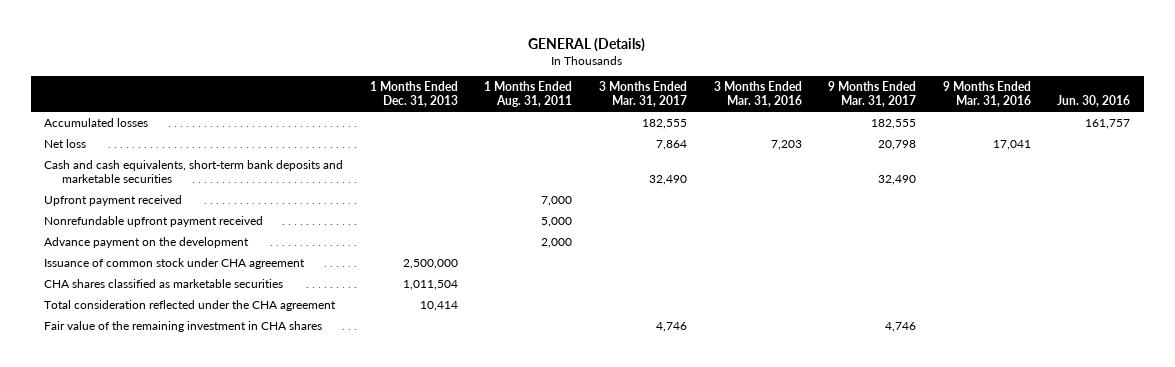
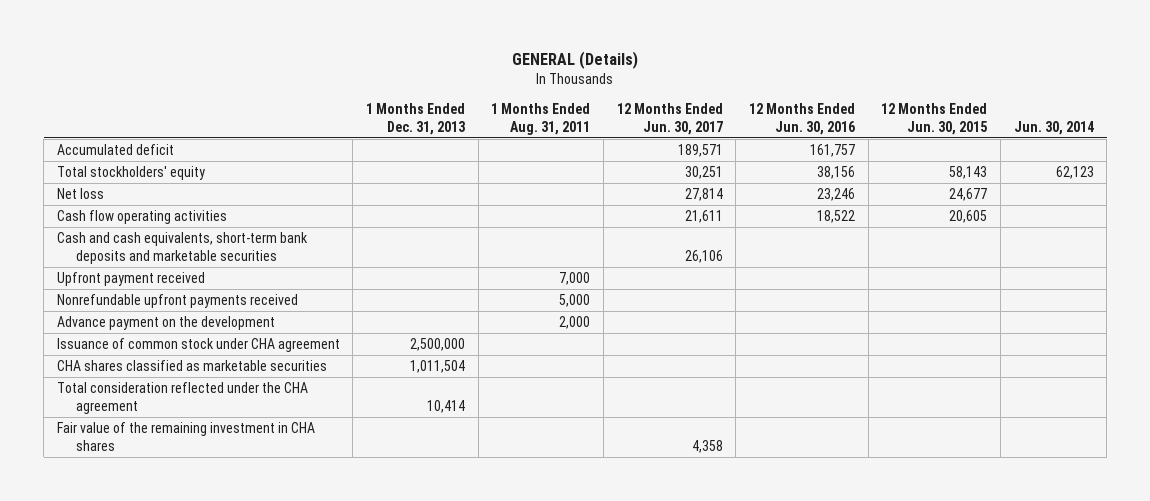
[599,80,688,107] 3 Months Ended Mar. 31, 2017 -> none
[713,80,802,107] 3 Months Ended Mar. 31, 2016 -> none
[828,80,917,107] 9 Months Ended Mar. 31, 2017 -> none
[942,80,1031,107] 9 Months Ended Mar. 31, 2016 -> none
[1057,94,1131,107] Jun. 30, 2016 -> none
none -> [616,103,723,135] 12 Months Ended Jun. 30, 2017
none -> [748,103,855,135] 12 Months Ended Jun. 30, 2016
none -> [881,103,988,135] 12 Months Ended Jun. 30, 2015
none -> [1013,120,1094,135] Jun. 30, 2014
[44,117,149,127] Accumulated losses -> [56,144,174,156] Accumulated deficit
none -> [56,166,205,181] Total stockholders' equity
none -> [56,210,227,225] Cash flow operating activities
[44,215,264,227] Nonrefundable upfront payment received -> [56,294,298,309] Nonrefundable upfront payments received

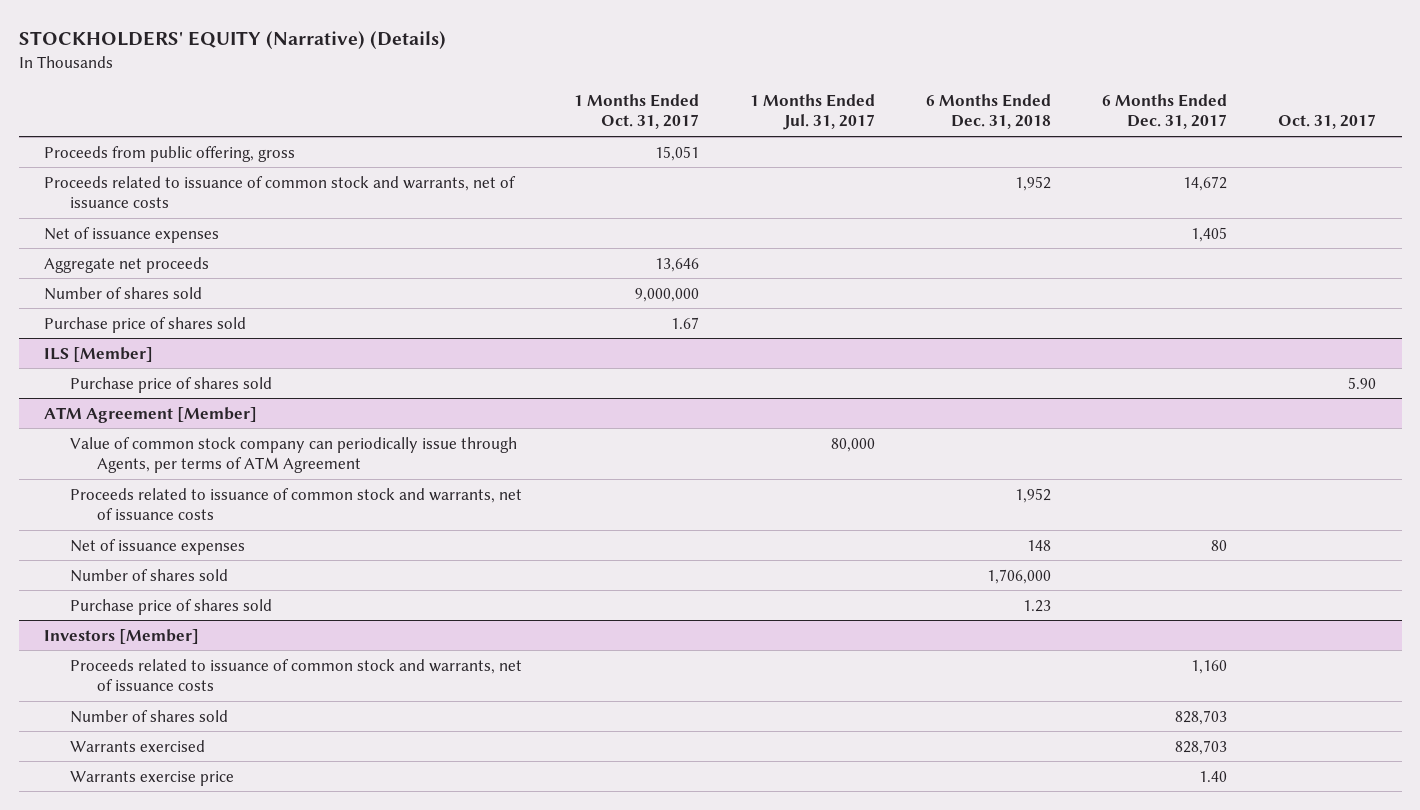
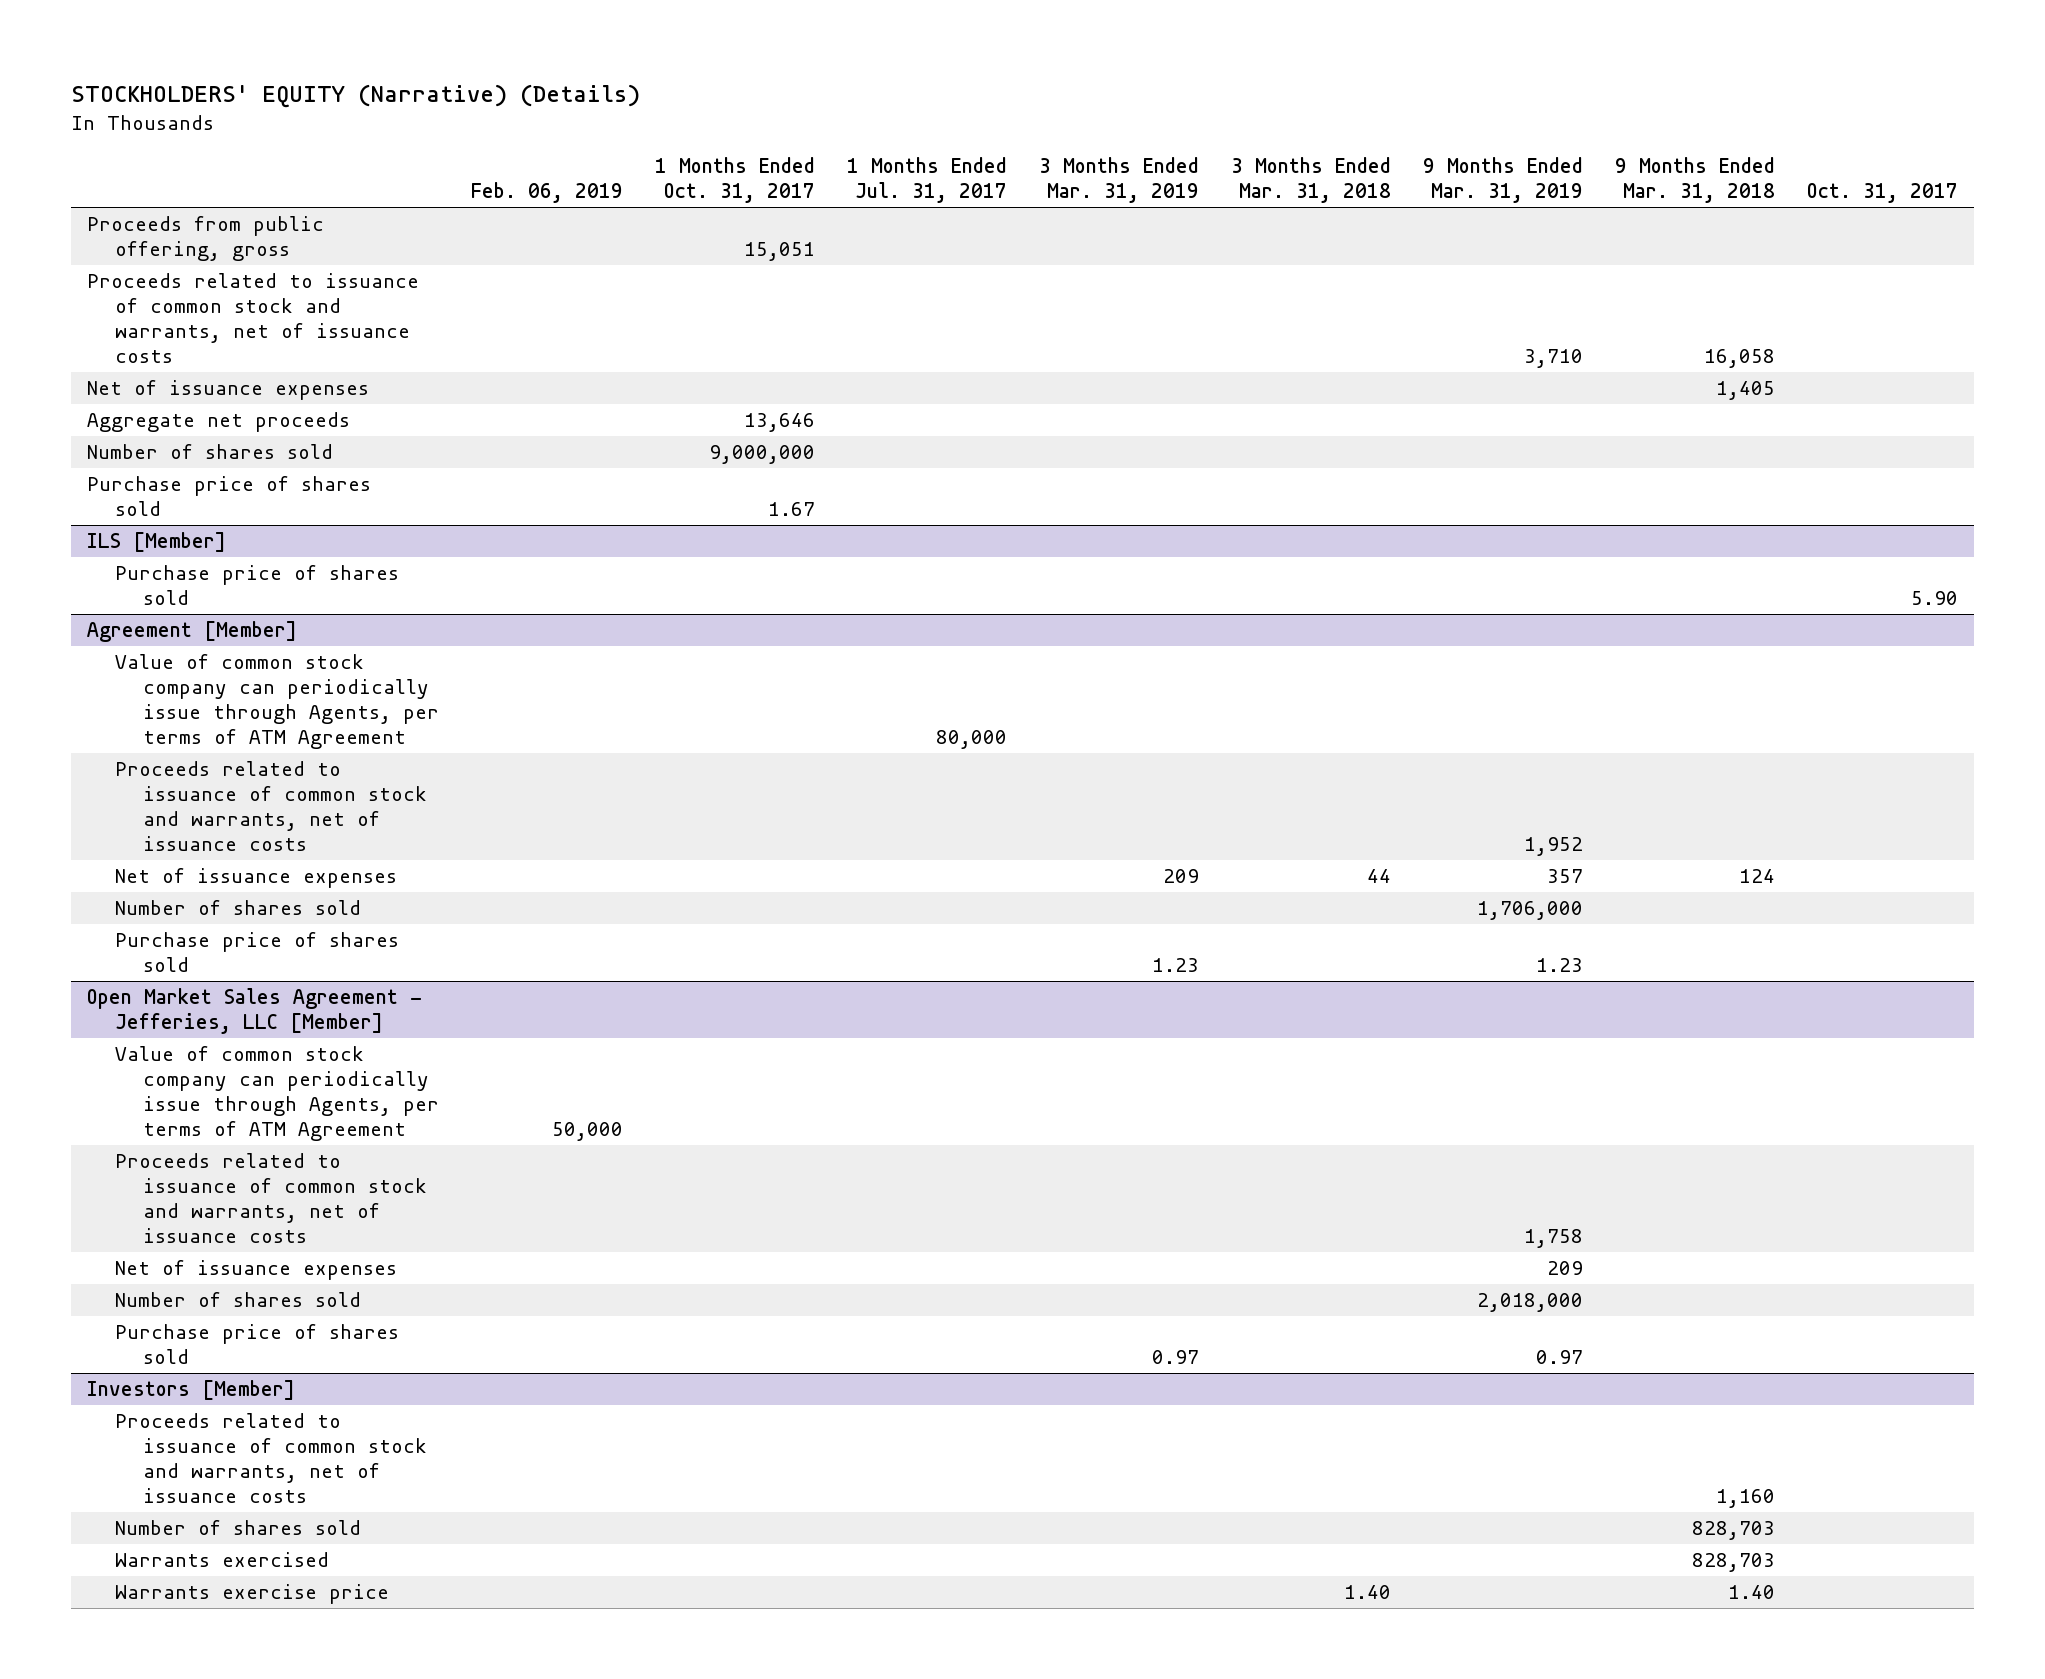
[925,94,1051,130] 6 Months Ended Dec. 31, 2018 -> none
[1101,94,1227,130] 6 Months Ended Dec. 31, 2017 -> none
none -> [471,182,624,204] Feb. 06, 2019
none -> [1039,157,1200,204] 3 Months Ended Mar. 31, 2019
none -> [1231,157,1392,204] 3 Months Ended Mar. 31, 2018
none -> [1423,157,1584,204] 9 Months Ended Mar. 31, 2019
none -> [1615,157,1776,204] 9 Months Ended Mar. 31, 2018
[44,406,258,423] ATM Agreement [Member] -> [86,621,297,643] Agreement [Member]
none -> [86,988,422,1034] Open Market Sales Agreement - Jefferies, LLC [Member]
none -> [114,1046,440,1141] Value of common stock company can periodically issue through Agents, per terms of ATM Agreement
none -> [114,1153,428,1243] Proceeds related to issuance of common stock and warrants, net of issuance costs
none -> [114,1260,397,1281] Net of issuance expenses
none -> [114,1292,361,1308] Number of shares sold
none -> [114,1324,399,1364] Purchase price of shares sold

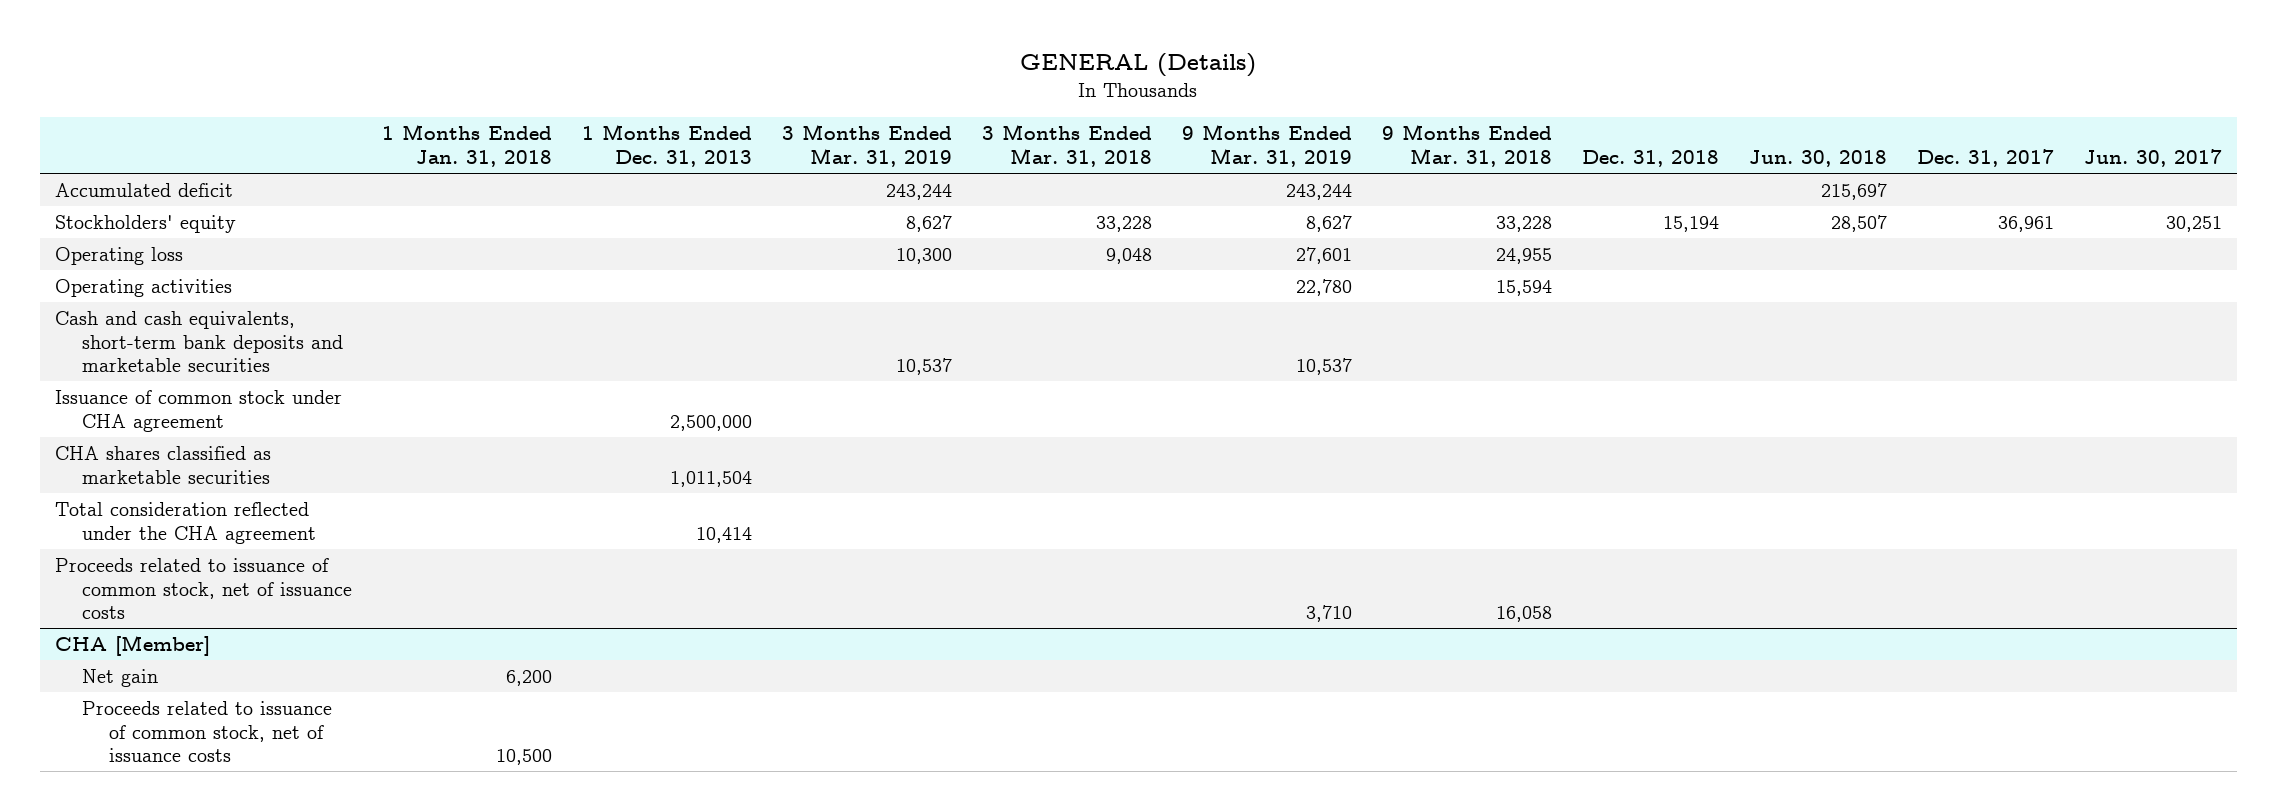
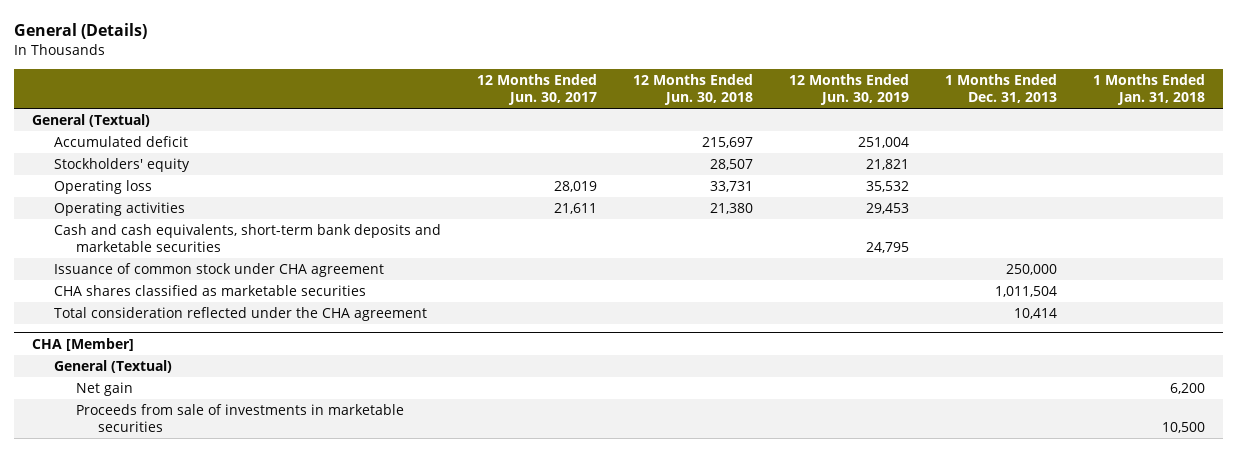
[1020,53,1257,78] GENERAL (Details) -> [14,23,148,40] General (Details)
[781,124,952,167] 3 Months Ended Mar. 31, 2019 -> none
[981,124,1152,167] 3 Months Ended Mar. 31, 2018 -> none
[1181,124,1352,167] 9 Months Ended Mar. 31, 2019 -> none
[1381,124,1552,167] 9 Months Ended Mar. 31, 2018 -> none
[1581,149,1719,167] Dec. 31, 2018 -> none
[1748,149,1887,167] Jun. 30, 2018 -> none
[1917,148,2055,167] Dec. 31, 2017 -> none
[2084,148,2223,167] Jun. 30, 2017 -> none
none -> [477,74,598,106] 12 Months Ended Jun. 30, 2017
none -> [633,74,754,106] 12 Months Ended Jun. 30, 2018
none -> [789,74,910,106] 12 Months Ended Jun. 30, 2019
none -> [32,114,151,128] General (Textual)
[669,414,752,431] 2,500,000 -> [1006,264,1058,276] 250,000
[54,558,352,620] Proceeds related to issuance of common stock, net of issuance costs -> none
none -> [54,360,173,374] General (Textual)
[81,701,332,763] Proceeds related to issuance of common stock, net of issuance costs -> none
none -> [76,404,405,433] Proceeds from sale of investments in marketable securities

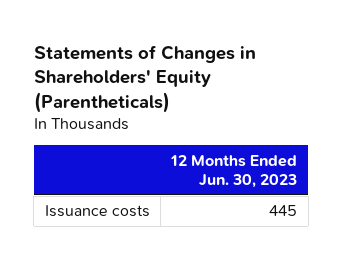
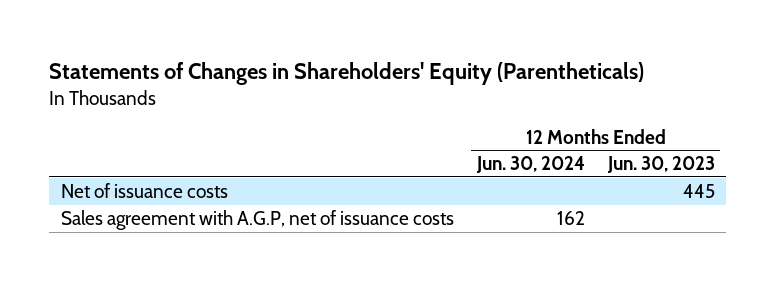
none -> [475,156,585,174] Jun. 30, 2024
[44,205,150,218] Issuance costs -> [60,182,228,198] Net of issuance costs
none -> [60,209,454,230] Sales agreement with A.G.P, net of issuance costs

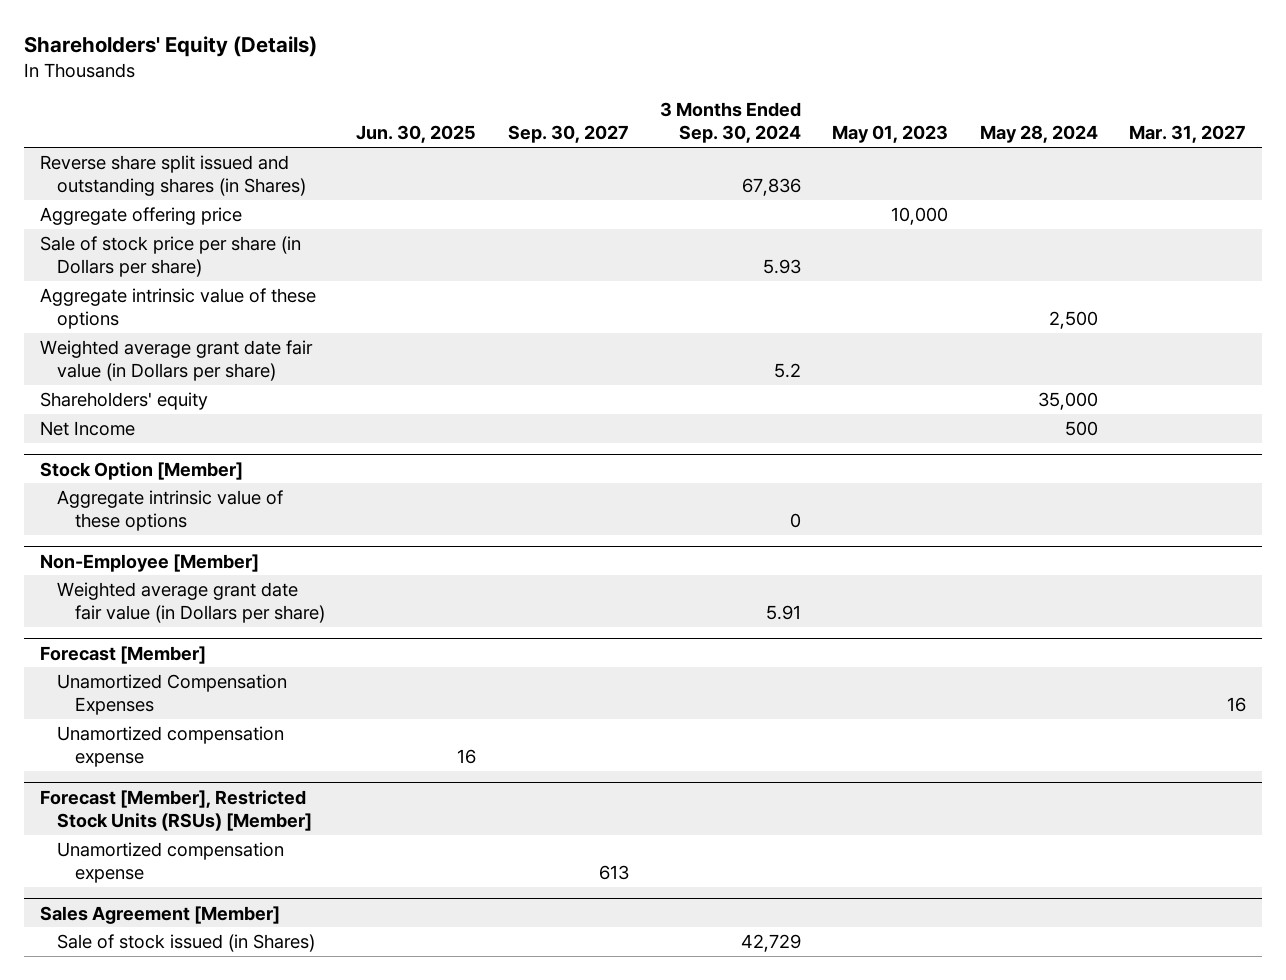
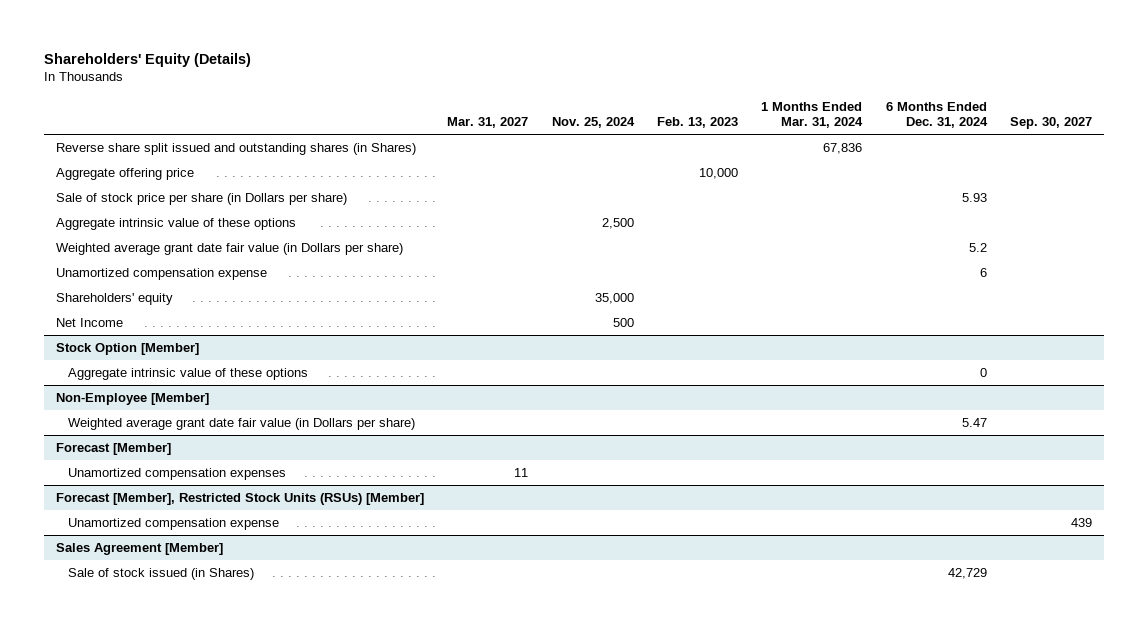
[356,125,477,144] Jun. 30, 2025 -> none
[660,102,802,144] 3 Months Ended Sep. 30, 2024 -> none
[832,125,949,144] May 01, 2023 -> none
[979,125,1098,144] May 28, 2024 -> none
none -> [551,117,635,129] Nov. 25, 2024
none -> [657,117,739,129] Feb. 13, 2023
none -> [761,102,864,129] 1 Months Ended Mar. 31, 2024
none -> [885,102,988,129] 6 Months Ended Dec. 31, 2024
none -> [55,268,267,281] Unamortized compensation expense
[57,725,285,768] Unamortized compensation expense -> none
[57,673,288,716] Unamortized Compensation Expenses -> [67,468,286,481] Unamortized compensation expenses
[1227,697,1247,713] 16 -> [514,468,529,478] 11
[598,865,629,881] 613 -> [1071,518,1093,528] 439

